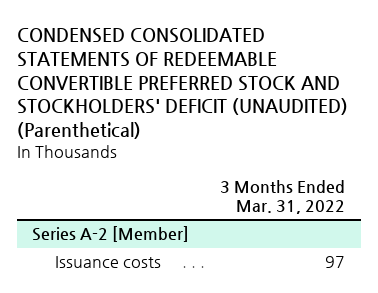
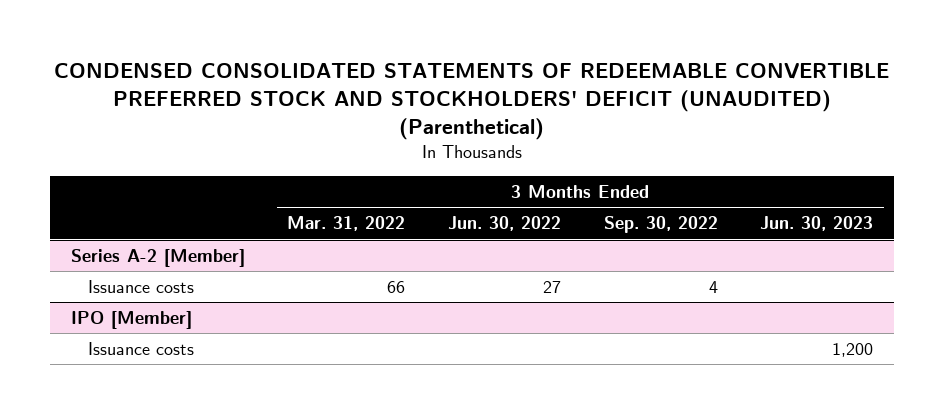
none -> [448,216,562,232] Jun. 30, 2022
none -> [603,216,718,234] Sep. 30, 2022
none -> [760,216,874,232] Jun. 30, 2023
[325,256,346,269] 97 -> [387,280,406,293] 66
none -> [70,310,192,329] IPO [Member]
none -> [87,341,194,355] Issuance costs

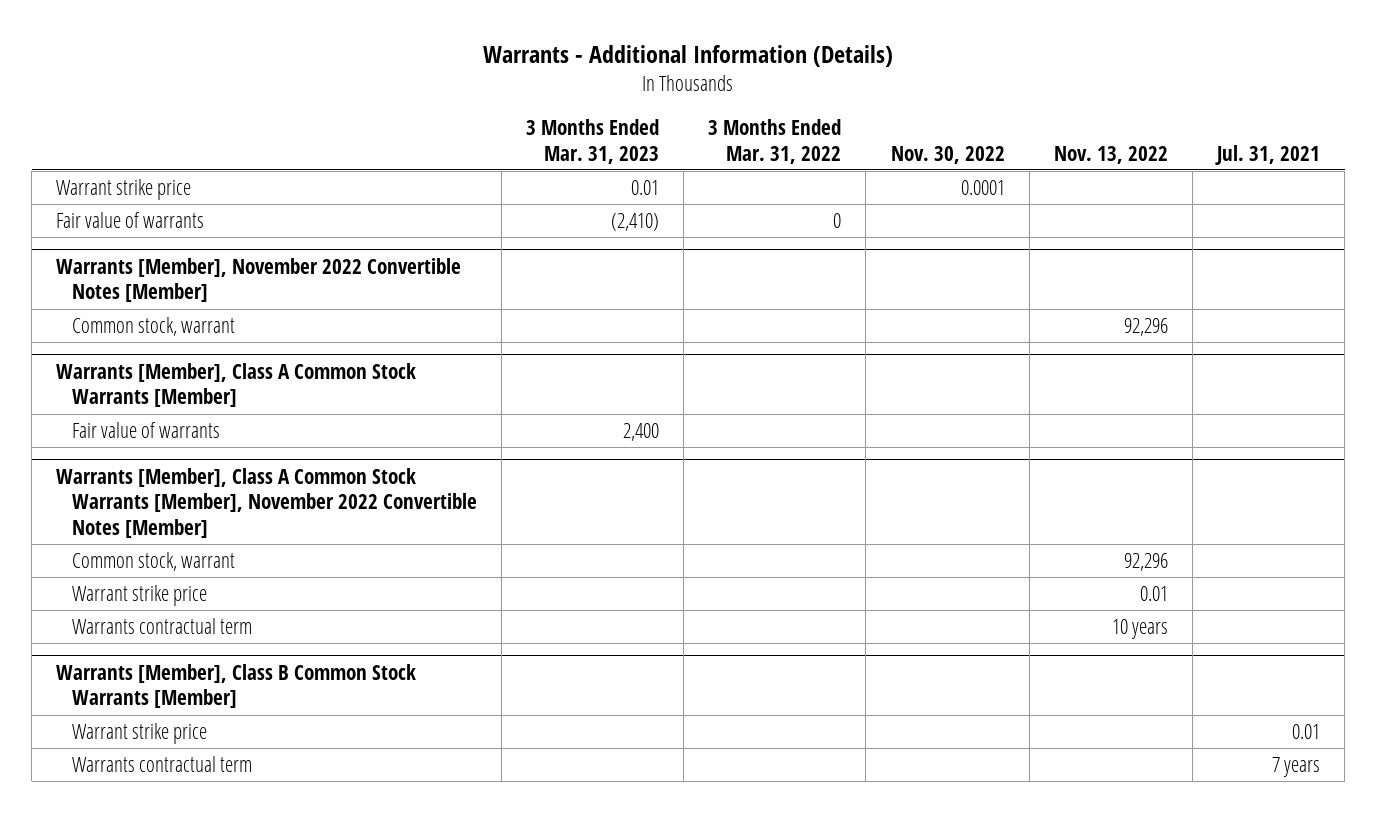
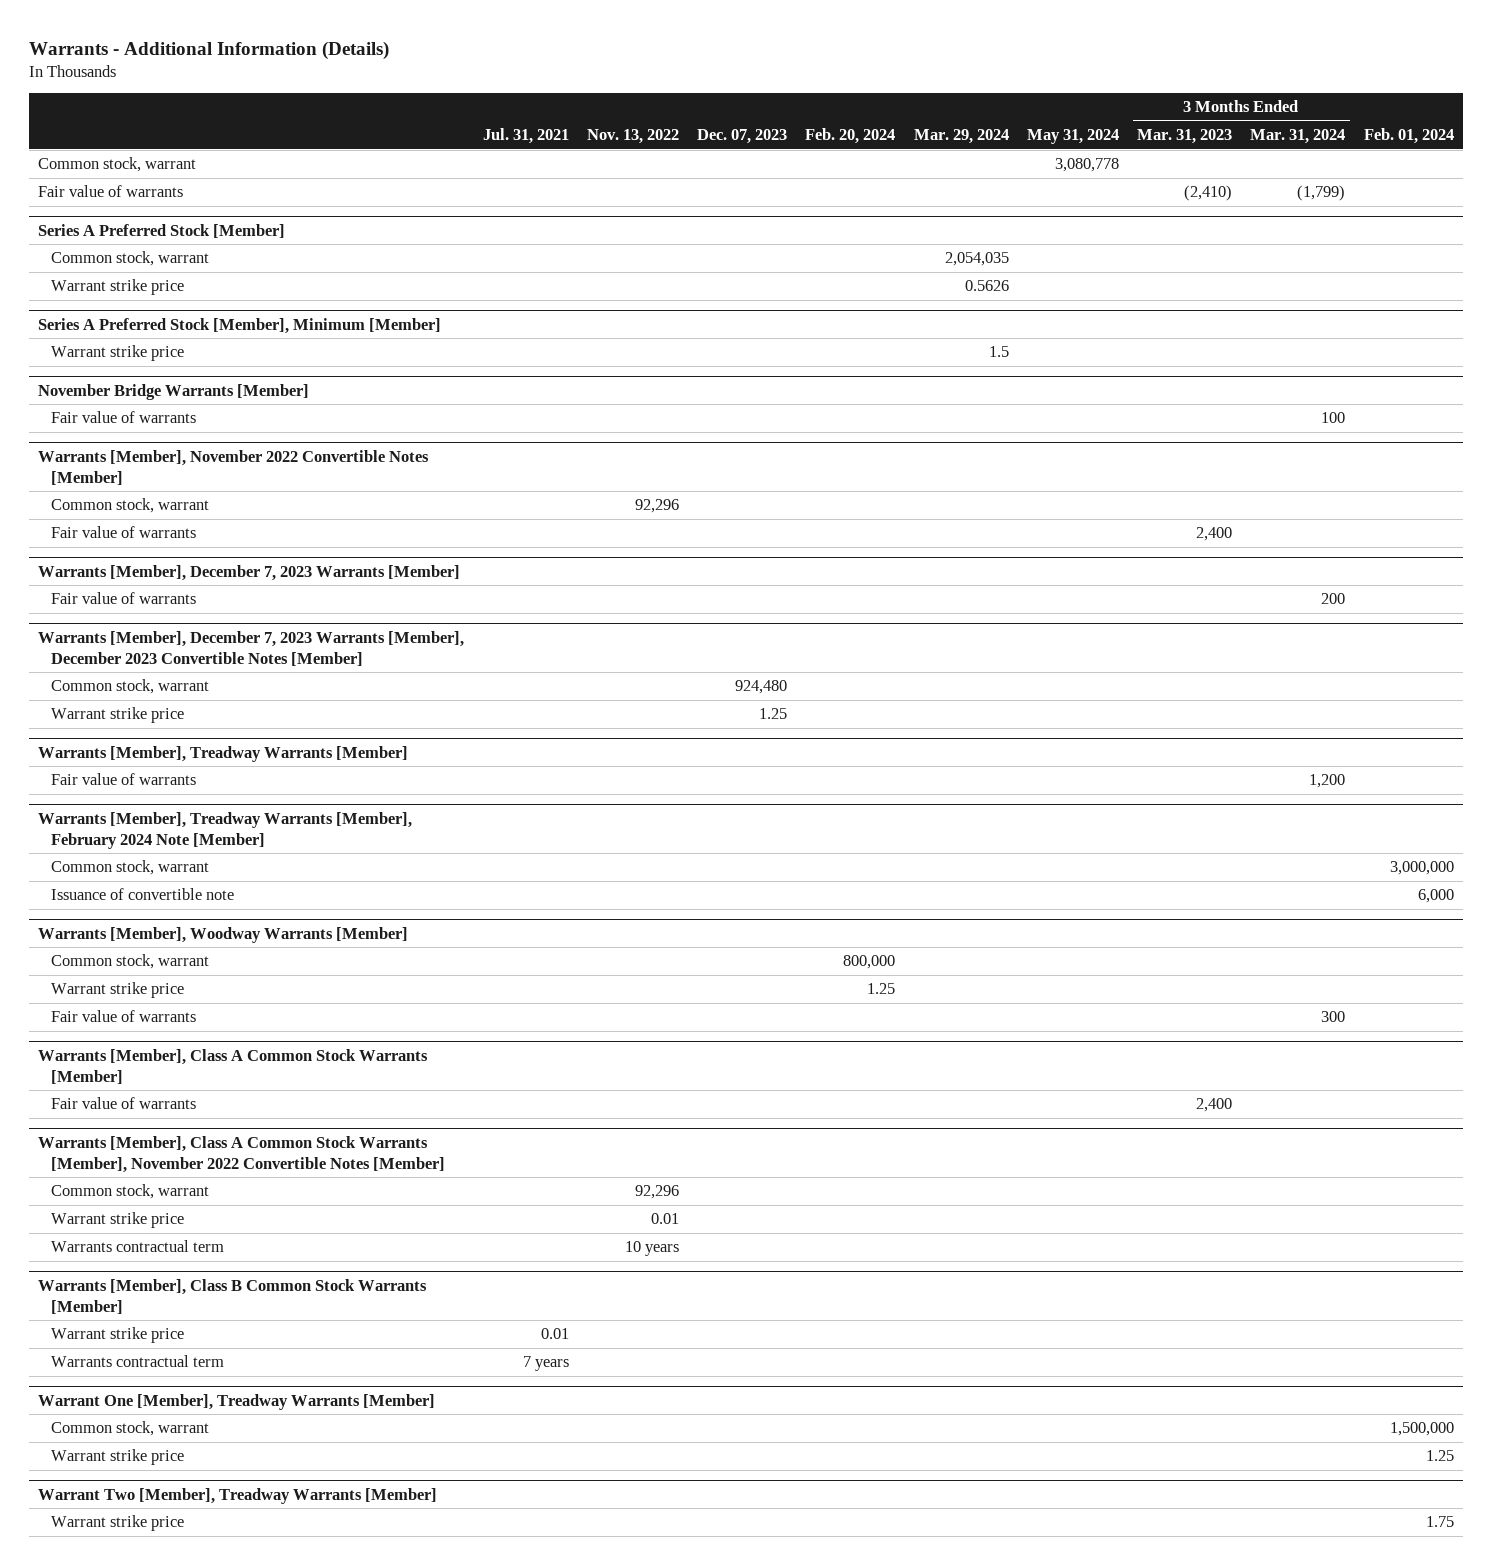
[708,119,842,164] 3 Months Ended Mar. 31, 2022 -> none
[890,145,1005,164] Nov. 30, 2022 -> none
none -> [697,129,788,145] Dec. 07, 2023
none -> [805,128,896,145] Feb. 20, 2024
none -> [913,129,1009,145] Mar. 29, 2024
none -> [1026,129,1119,145] May 31, 2024
none -> [1250,129,1346,145] Mar. 31, 2024
none -> [1363,128,1454,145] Feb. 01, 2024
[56,178,192,200] Warrant strike price -> none
none -> [38,157,197,173] Common stock, warrant
none -> [38,223,286,238] Series A Preferred Stock [Member]
none -> [51,251,210,267] Common stock, warrant
none -> [51,279,185,296] Warrant strike price
none -> [38,317,442,334] Series A Preferred Stock [Member], Minimum [Member]
none -> [51,345,185,362] Warrant strike price
none -> [38,383,310,400] November Bridge Warrants [Member]
none -> [51,411,197,424] Fair value of warrants
none -> [51,526,197,539] Fair value of warrants
none -> [38,564,461,581] Warrants [Member], December 7, 2023 Warrants [Member]
none -> [51,592,197,605] Fair value of warrants
none -> [38,630,465,666] Warrants [Member], December 7, 2023 Warrants [Member], December 2023 Convertible Notes [Member]
none -> [51,679,210,695] Common stock, warrant
none -> [51,707,185,724] Warrant strike price
none -> [38,745,409,762] Warrants [Member], Treadway Warrants [Member]
none -> [51,773,197,786] Fair value of warrants
none -> [38,811,413,849] Warrants [Member], Treadway Warrants [Member], February 2024 Note [Member]
none -> [51,860,210,876] Common stock, warrant
none -> [51,888,235,901] Issuance of convertible note
none -> [38,926,409,943] Warrants [Member], Woodway Warrants [Member]
none -> [51,954,210,970] Common stock, warrant
none -> [51,982,185,999] Warrant strike price
none -> [51,1010,197,1023] Fair value of warrants
none -> [38,1393,436,1410] Warrant One [Member], Treadway Warrants [Member]
none -> [51,1421,210,1437] Common stock, warrant
none -> [51,1449,185,1466] Warrant strike price
none -> [38,1487,438,1504] Warrant Two [Member], Treadway Warrants [Member]
none -> [51,1515,185,1532] Warrant strike price

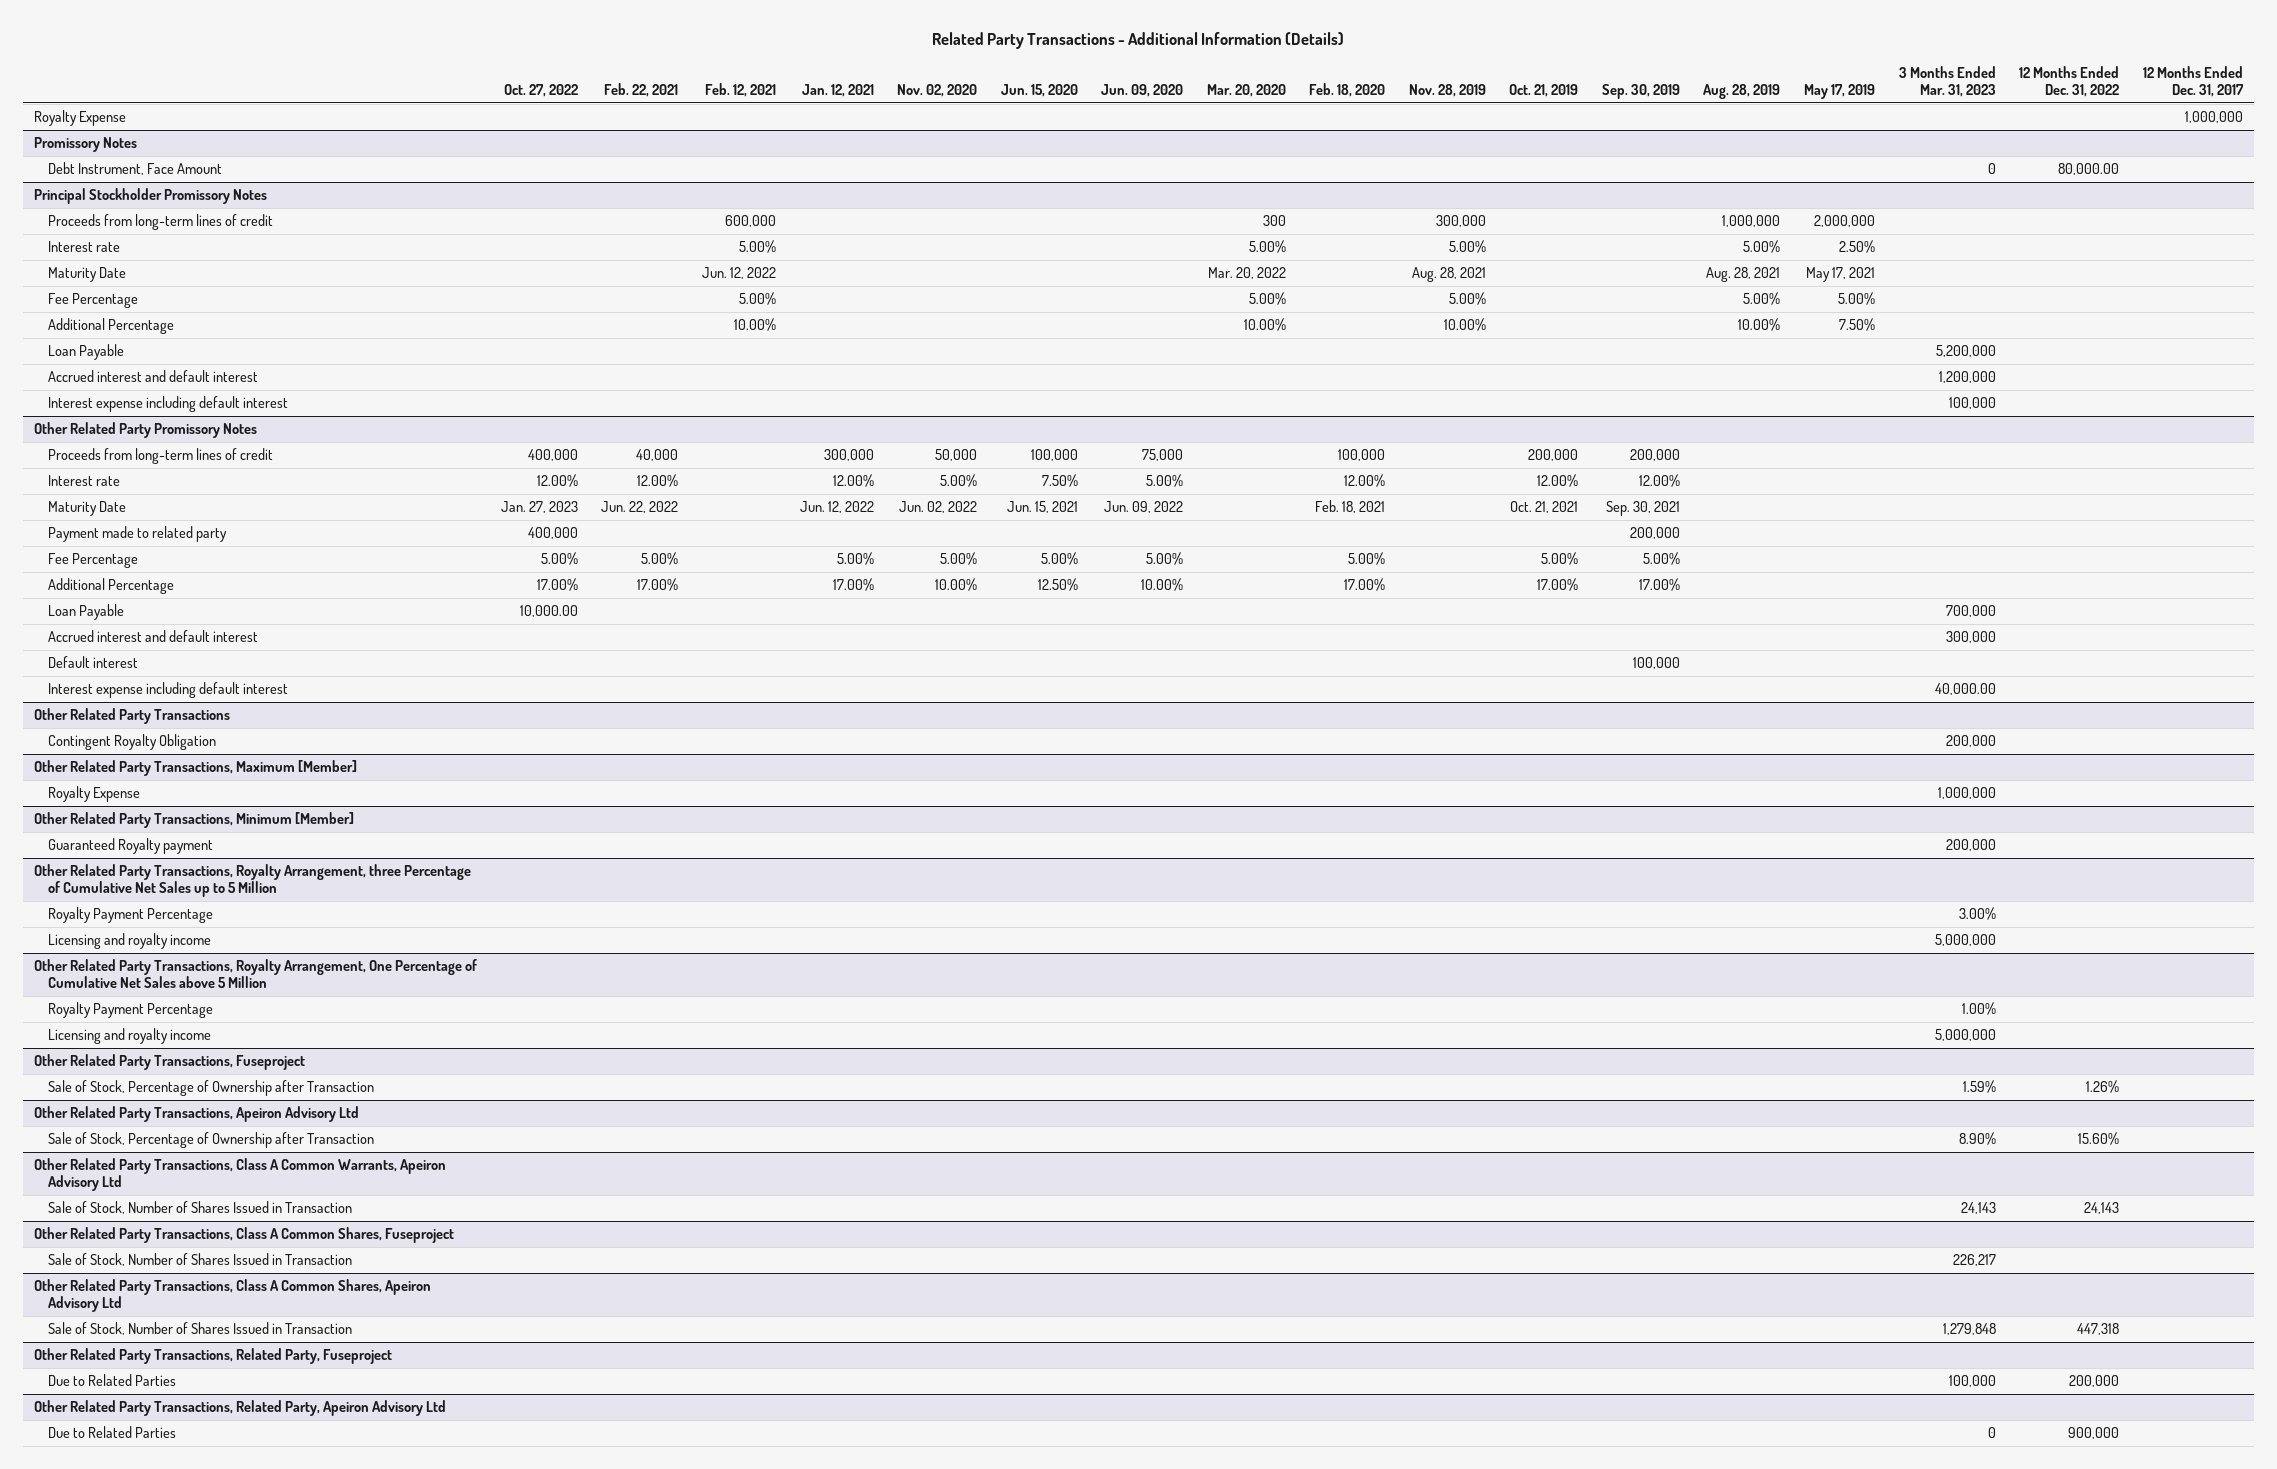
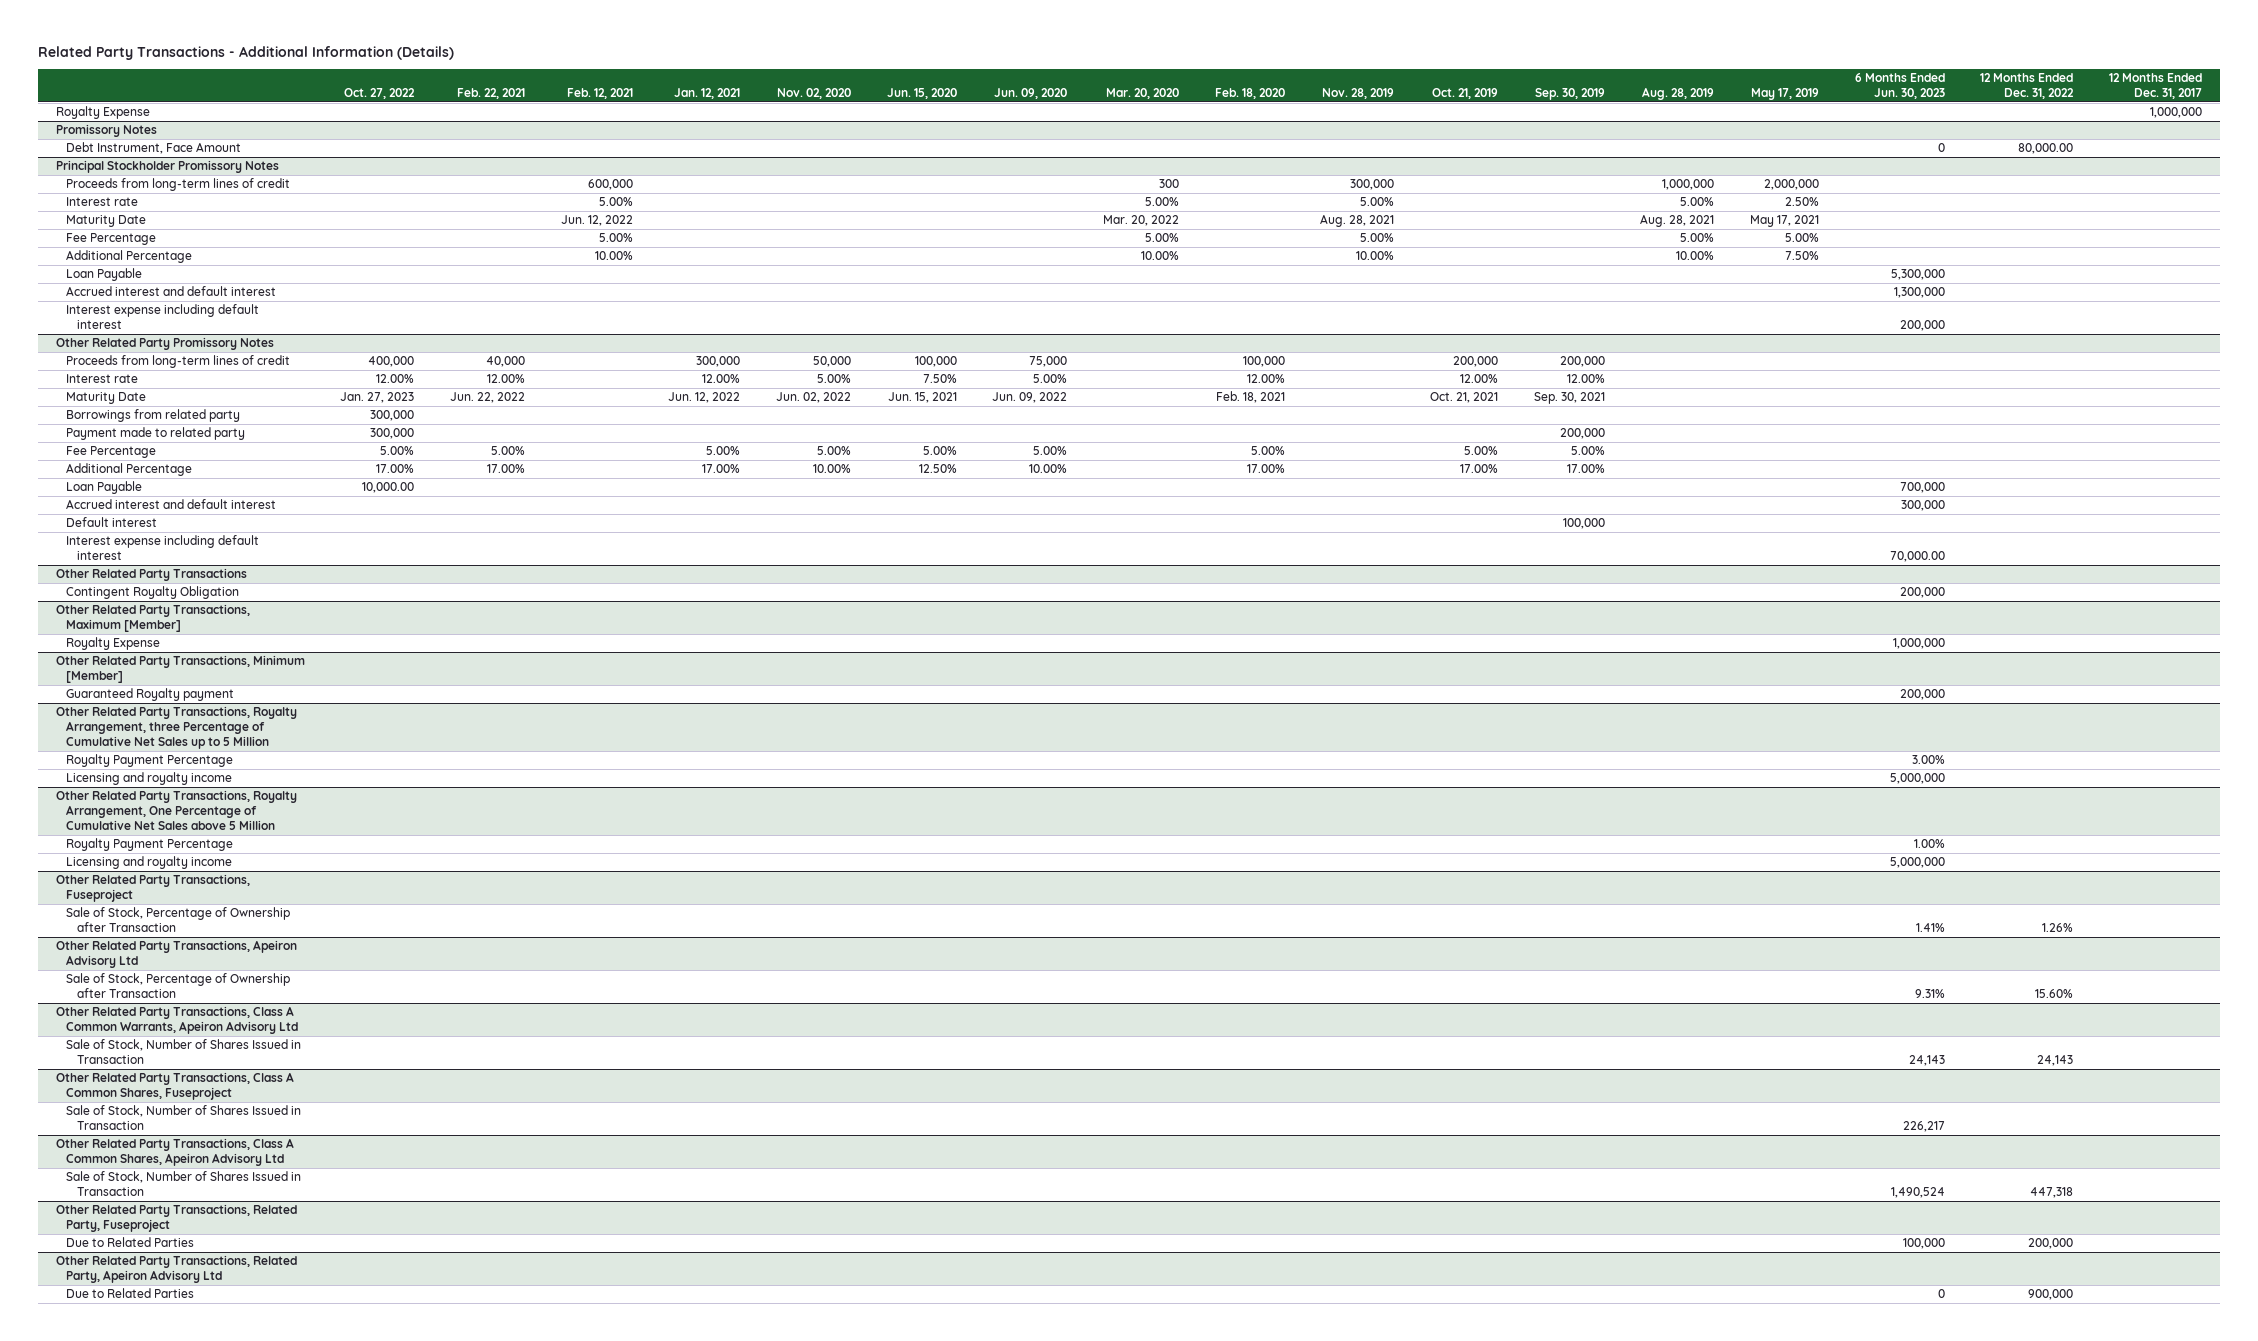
[1898,66,1996,97] 3 Months Ended Mar. 31, 2023 -> none
none -> [1854,73,1945,100] 6 Months Ended Jun. 30, 2023
none -> [66,409,241,423] Borrowings from related party
[527,527,578,540] 400,000 -> [370,428,415,440] 300,000

